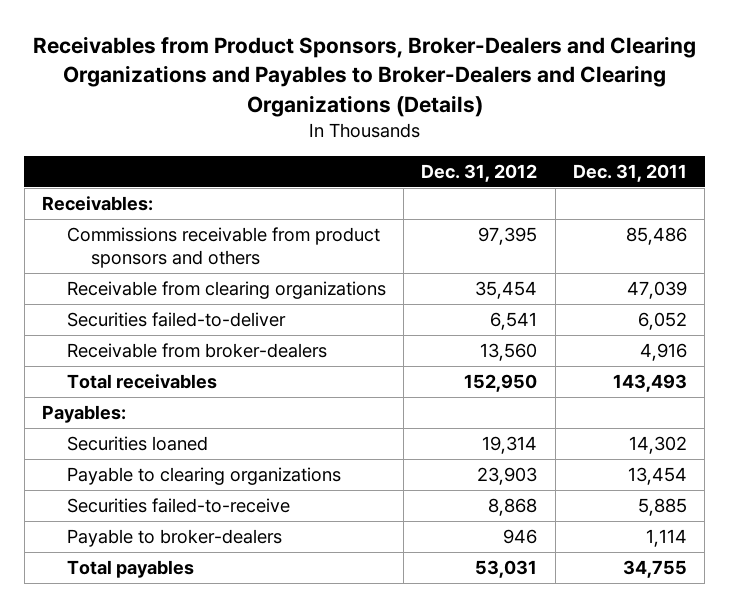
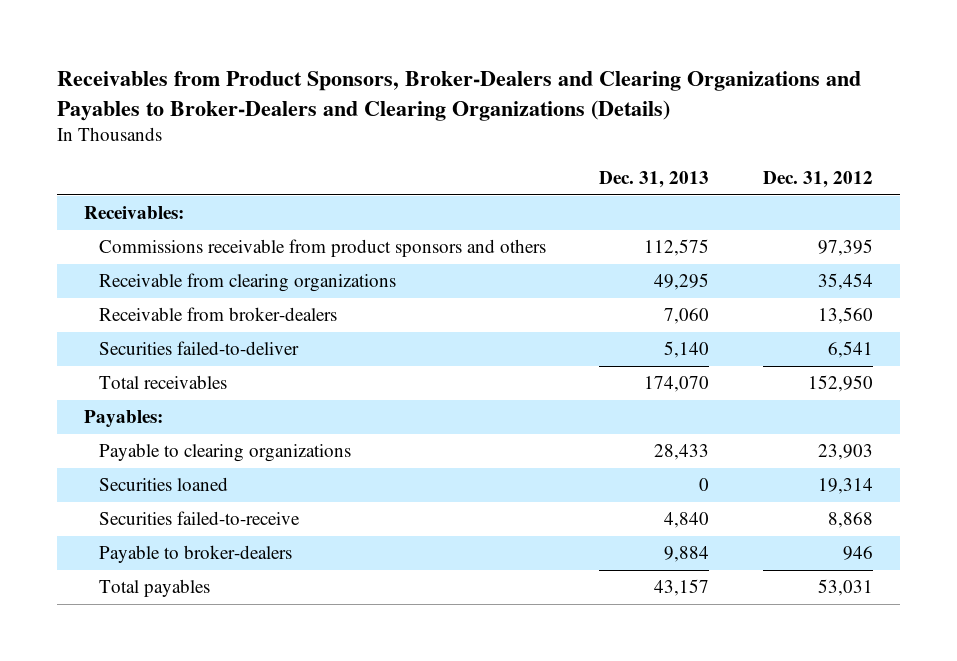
[573,163,688,182] Dec. 31, 2011 -> none
none -> [599,170,710,188] Dec. 31, 2013
[66,312,286,328] Securities failed-to-deliver -> [98,341,299,356] Securities failed-to-deliver
[66,436,208,452] Securities loaned -> [98,477,228,492] Securities loaned

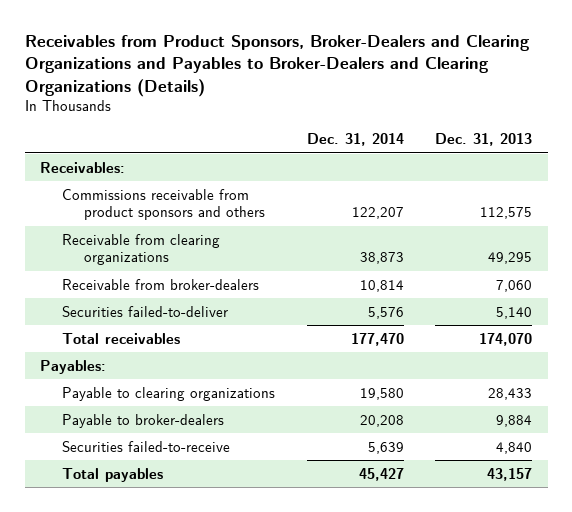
[762,170,873,188] Dec. 31, 2012 -> none
none -> [306,133,404,147] Dec. 31, 2014
[98,477,228,492] Securities loaned -> none
[98,511,300,526] Securities failed-to-receive -> [62,440,231,452] Securities failed-to-receive

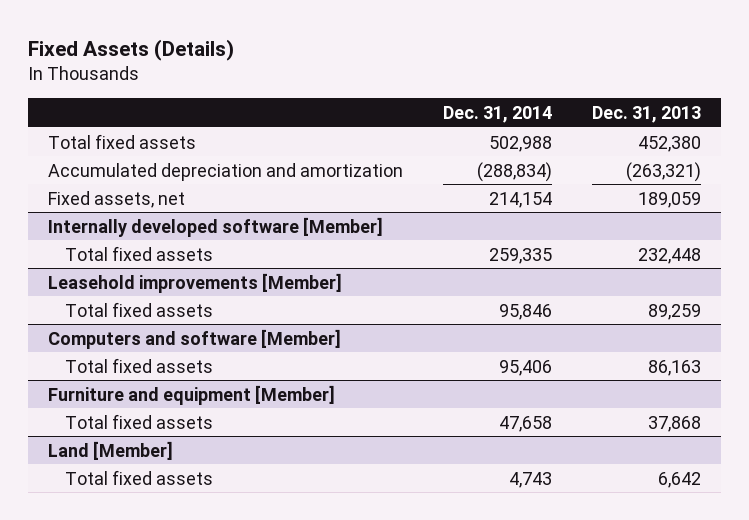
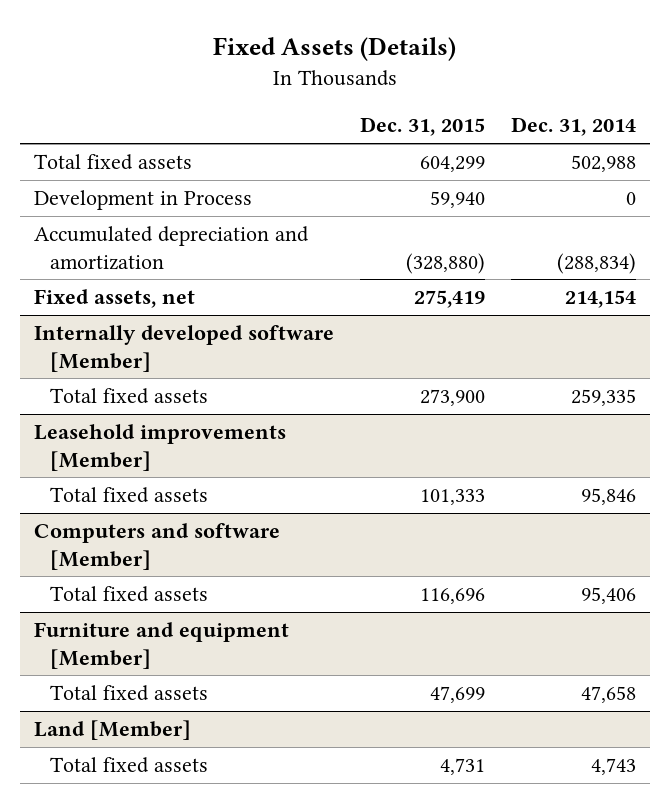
[592,105,702,123] Dec. 31, 2013 -> none
none -> [360,117,486,137] Dec. 31, 2015
none -> [33,190,252,211] Development in Process

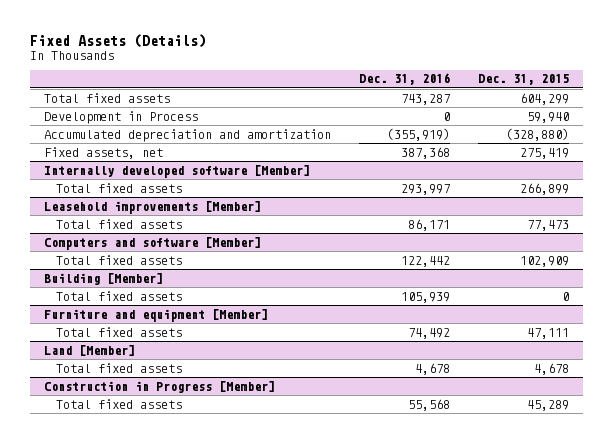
[511,117,637,137] Dec. 31, 2014 -> none
none -> [358,73,450,86] Dec. 31, 2016
[420,389,486,407] 273,900 -> [519,182,569,195] 266,899
[420,489,486,506] 101,333 -> [526,219,569,231] 77,473
[420,588,486,605] 116,696 -> [519,255,569,267] 102,909
none -> [43,272,163,285] Building [Member]
none -> [56,290,183,301] Total fixed assets
[430,686,486,704] 47,699 -> [526,327,569,339] 47,111
[440,758,486,776] 4,731 -> [533,362,569,375] 4,678
none -> [43,380,275,393] Construction in Progress [Member]
none -> [56,398,183,409] Total fixed assets

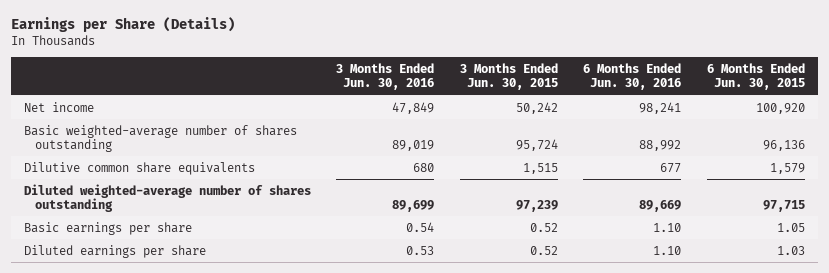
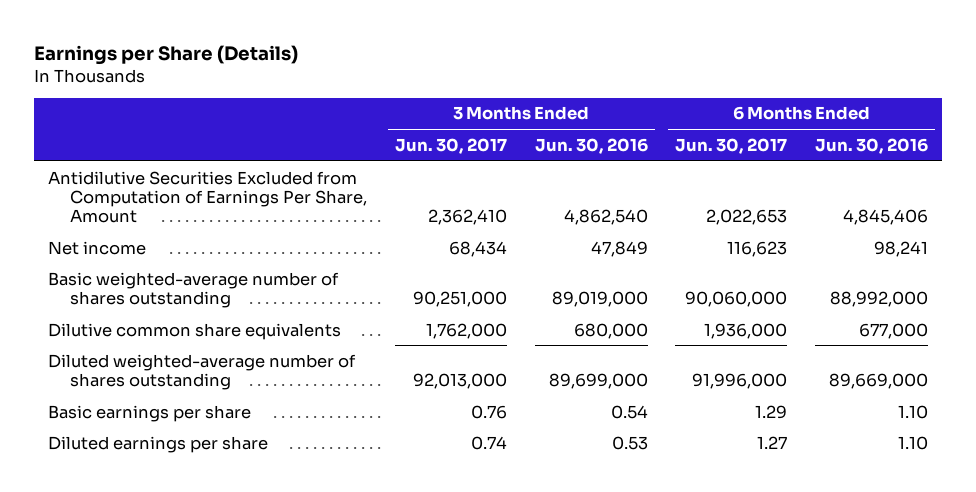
[459,63,558,91] 3 Months Ended Jun. 30, 2015 -> none
[706,63,805,91] 6 Months Ended Jun. 30, 2015 -> none
none -> [394,137,507,154] Jun. 30, 2017
none -> [675,137,788,154] Jun. 30, 2017
none -> [48,170,368,224] Antidilutive Securities Excluded from Computation of Earnings Per Share, Amount
[392,140,435,152] 89,019 -> [551,290,648,307] 89,019,000
[639,140,682,152] 88,992 -> [829,290,928,307] 88,992,000
[413,162,435,172] 680 -> [573,322,648,339] 680,000
[660,162,682,173] 677 -> [858,322,928,339] 677,000
[392,200,435,213] 89,699 -> [548,372,648,389] 89,699,000
[639,200,682,213] 89,669 -> [828,372,928,389] 89,669,000

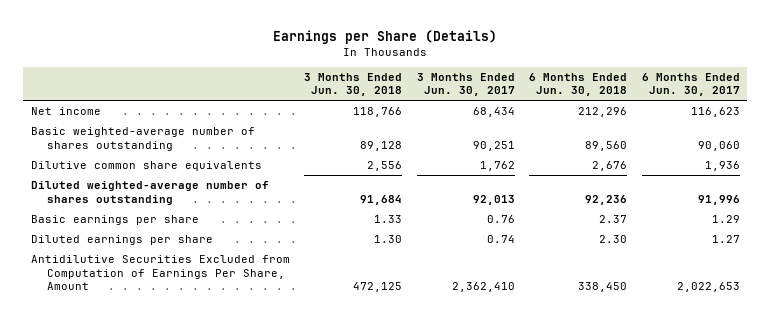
[534,137,648,154] Jun. 30, 2016 -> none
[814,137,928,154] Jun. 30, 2016 -> none
none -> [304,72,403,97] 3 Months Ended Jun. 30, 2018
none -> [529,72,628,97] 6 Months Ended Jun. 30, 2018
[412,290,507,307] 90,251,000 -> [472,140,515,151] 90,251
[685,290,788,307] 90,060,000 -> [697,140,740,151] 90,060
[425,322,507,339] 1,762,000 -> [479,161,515,172] 1,762
[704,322,788,339] 1,936,000 -> [704,161,740,172] 1,936
[412,372,507,389] 92,013,000 -> [472,194,515,205] 92,013
[692,372,788,389] 91,996,000 -> [697,194,740,205] 91,996
[48,170,368,224] Antidilutive Securities Excluded from Computation of Earnings Per Share, Amount -> [30,255,290,291] Antidilutive Securities Excluded from Computation of Earnings Per Share, Amount

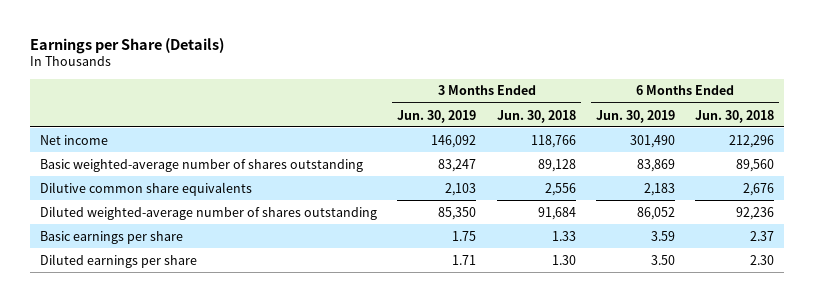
[416,72,515,97] 3 Months Ended Jun. 30, 2017 -> none
[641,72,740,97] 6 Months Ended Jun. 30, 2017 -> none
none -> [397,109,477,123] Jun. 30, 2019
none -> [595,109,675,123] Jun. 30, 2019
[30,255,290,291] Antidilutive Securities Excluded from Computation of Earnings Per Share, Amount -> none

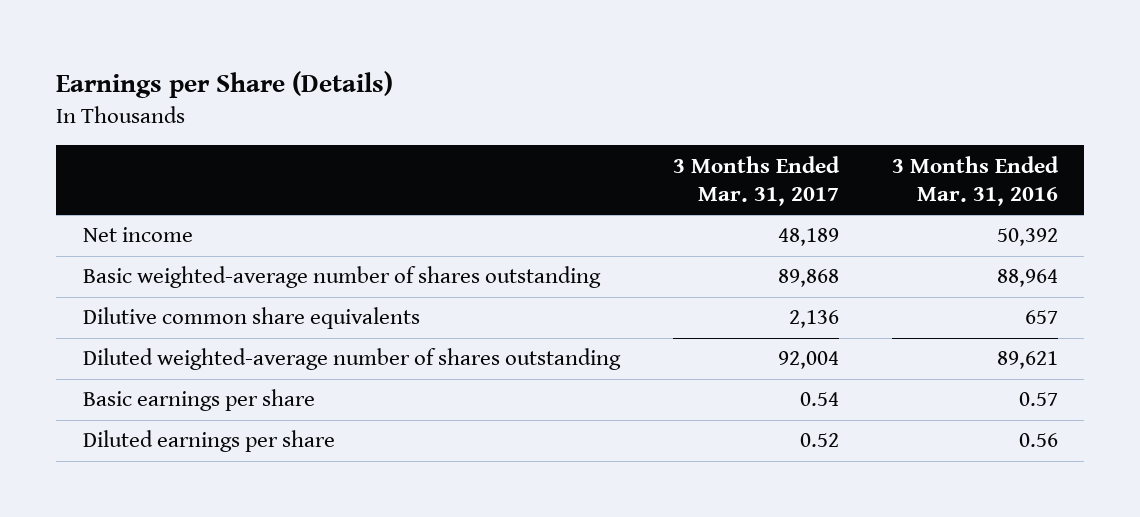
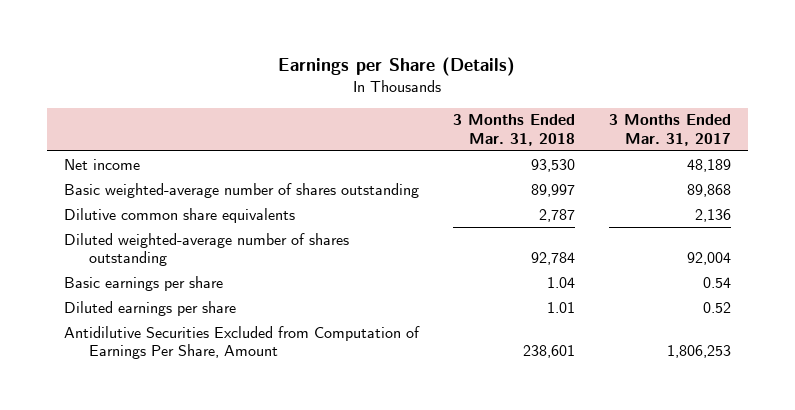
[891,155,1059,207] 3 Months Ended Mar. 31, 2016 -> none
none -> [452,114,575,146] 3 Months Ended Mar. 31, 2018
none -> [64,325,421,360] Antidilutive Securities Excluded from Computation of Earnings Per Share, Amount

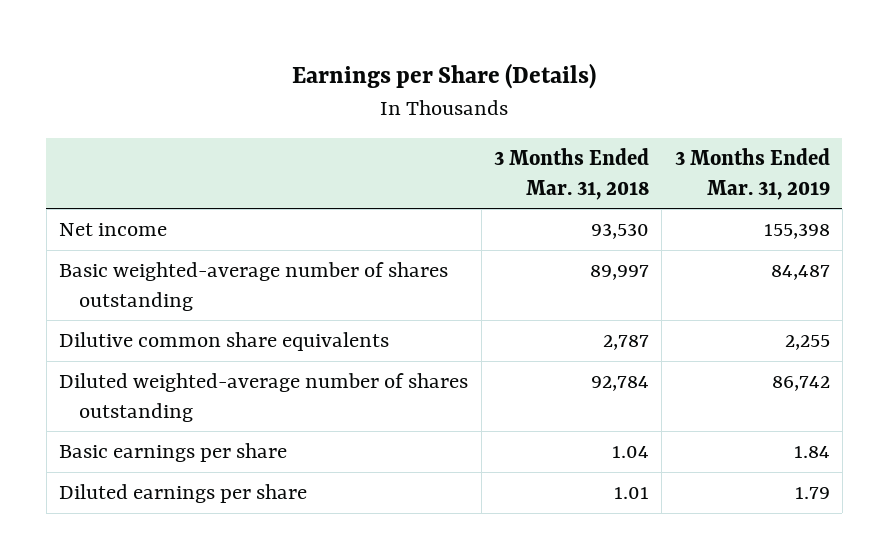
[608,114,731,146] 3 Months Ended Mar. 31, 2017 -> none
none -> [674,148,830,200] 3 Months Ended Mar. 31, 2019
[64,325,421,360] Antidilutive Securities Excluded from Computation of Earnings Per Share, Amount -> none

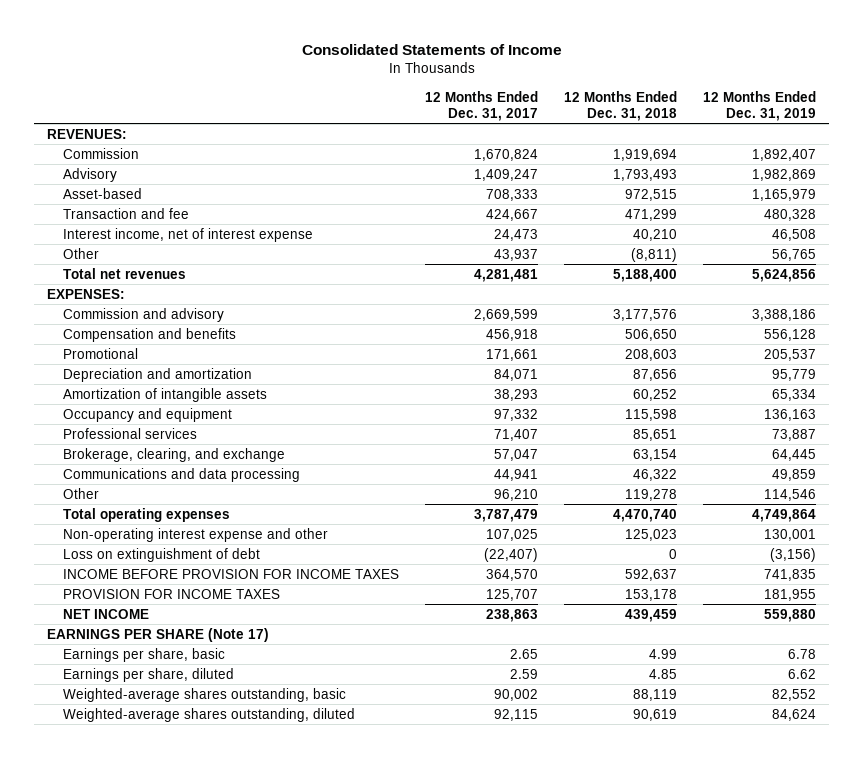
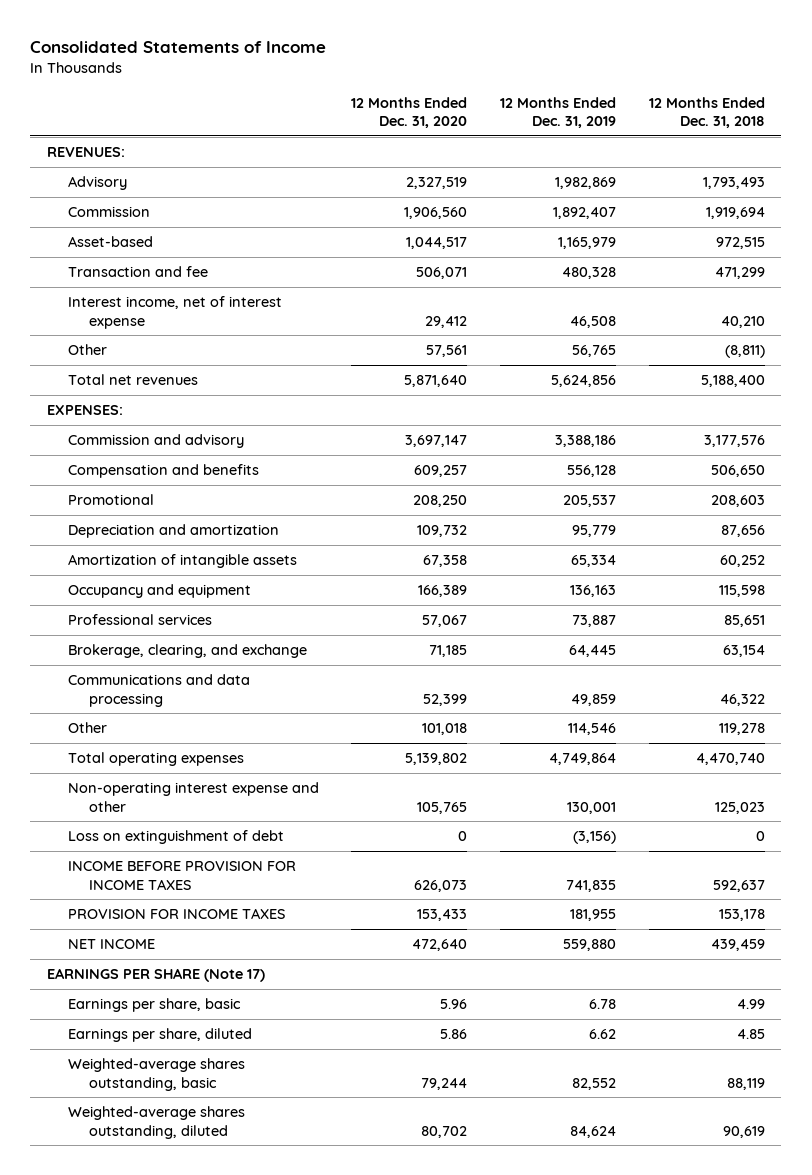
[425,90,539,121] 12 Months Ended Dec. 31, 2017 -> none
none -> [351,96,468,129] 12 Months Ended Dec. 31, 2020
[62,147,139,159] Commission -> [67,206,150,218] Commission

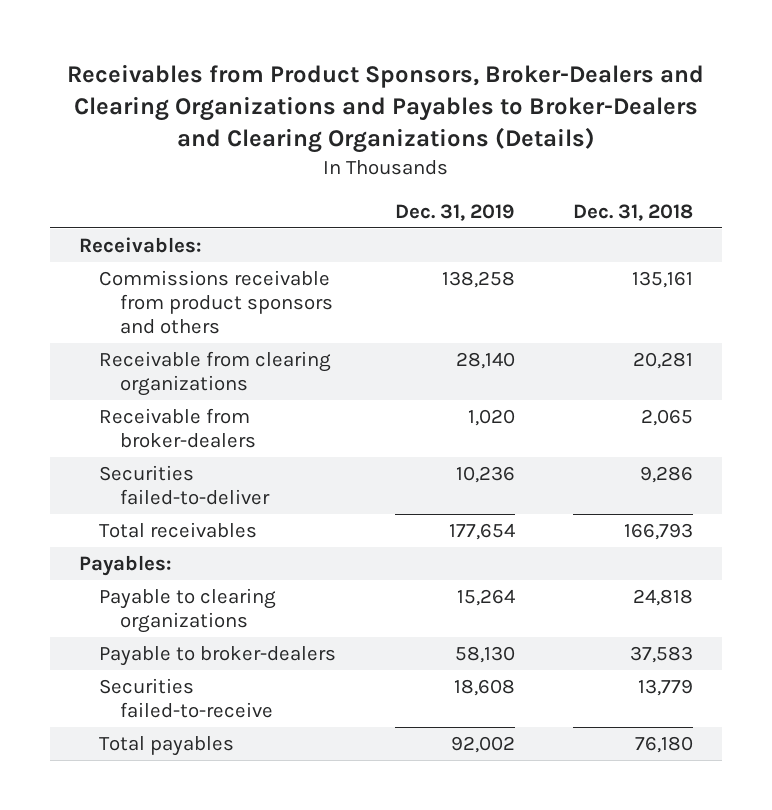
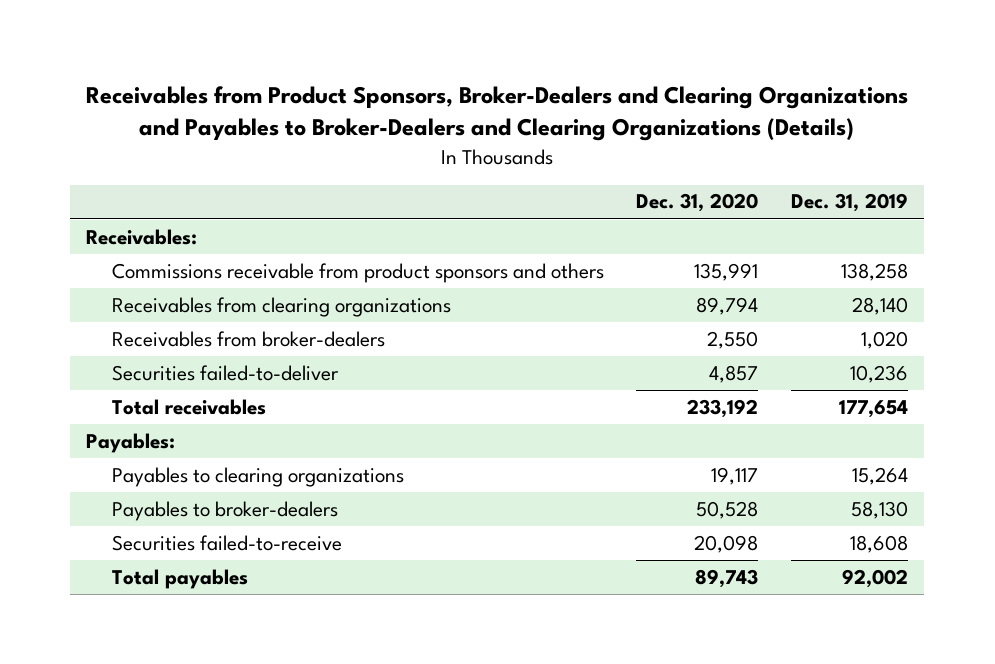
[573,203,694,221] Dec. 31, 2018 -> none
none -> [636,193,759,213] Dec. 31, 2020
[99,351,332,397] Receivable from clearing organizations -> [111,296,451,317] Receivables from clearing organizations
[99,408,256,449] Receivable from broker-dealers -> [111,330,385,347] Receivables from broker-dealers
[99,588,277,634] Payable to clearing organizations -> [111,466,404,487] Payables to clearing organizations
[99,646,337,667] Payable to broker-dealers -> [111,500,338,521] Payables to broker-dealers

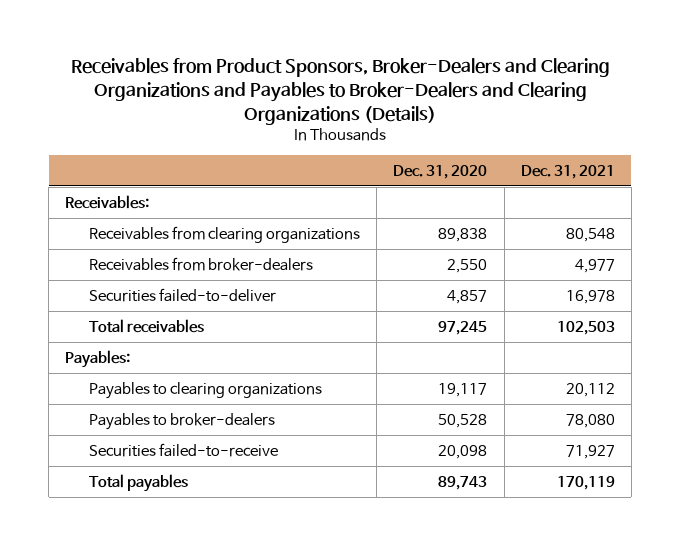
[791,193,909,213] Dec. 31, 2019 -> none
none -> [520,165,615,180] Dec. 31, 2021
[111,262,604,283] Commissions receivable from product sponsors and others -> none
[696,296,759,315] 89,794 -> [438,227,488,242] 89,838
[687,398,759,418] 233,192 -> [438,320,488,335] 97,245

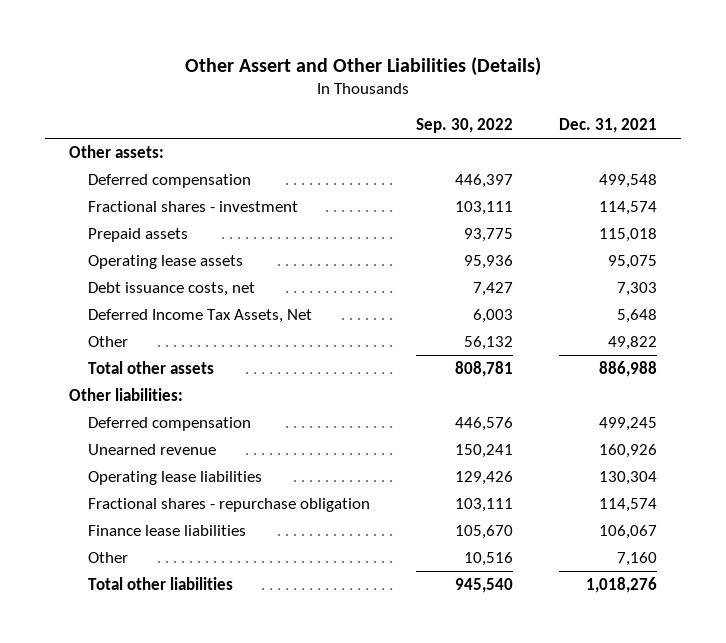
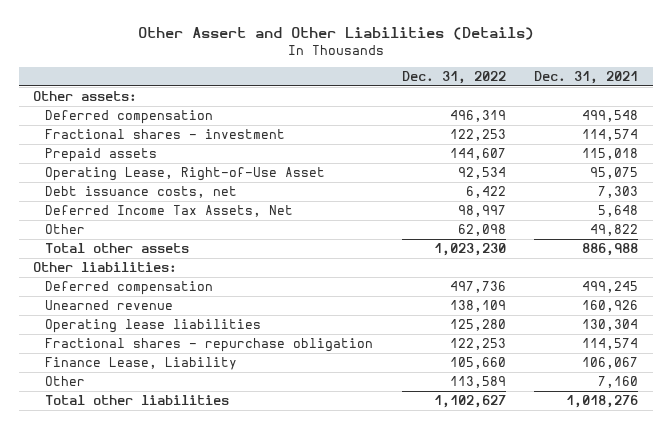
[416,118,514,134] Sep. 30, 2022 -> none
none -> [401,71,506,85] Dec. 31, 2022
[87,255,243,270] Operating lease assets -> [45,166,326,181] Operating Lease, Right-of-Use Asset
[87,525,246,537] Finance lease liabilities -> [45,356,238,370] Finance Lease, Liability

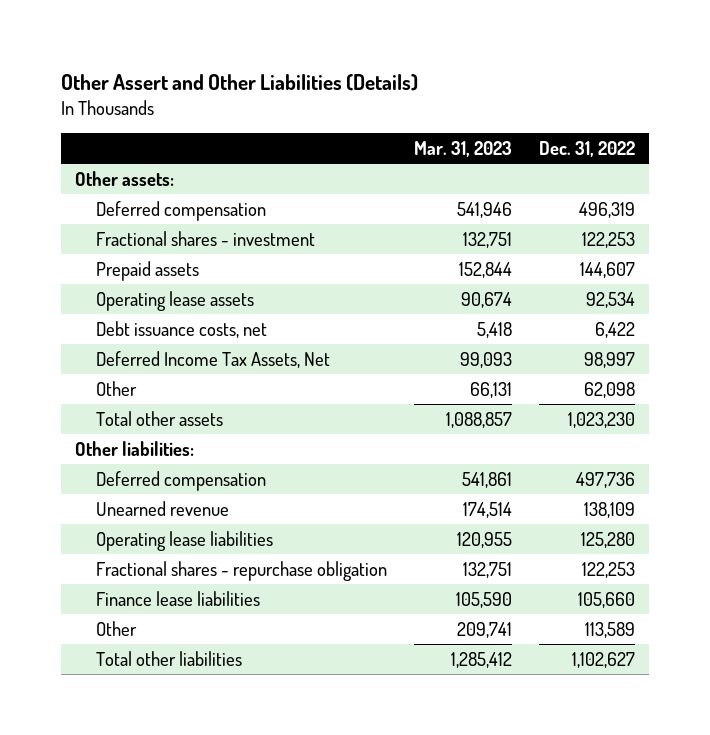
[534,71,639,85] Dec. 31, 2021 -> none
none -> [414,140,513,157] Mar. 31, 2023
[45,166,326,181] Operating Lease, Right-of-Use Asset -> [95,290,254,311] Operating lease assets
[45,356,238,370] Finance Lease, Liability -> [95,590,260,606] Finance lease liabilities

